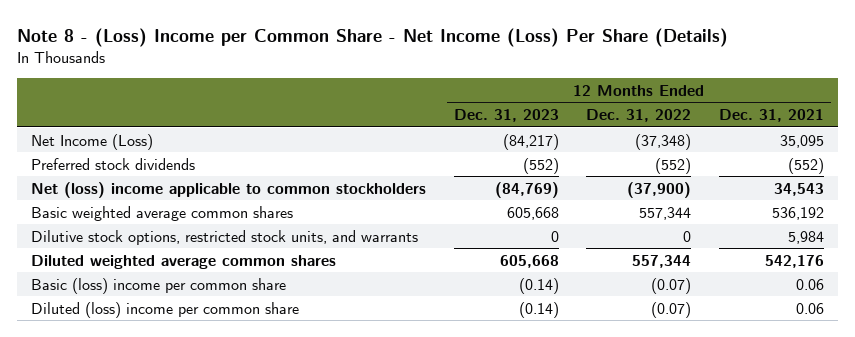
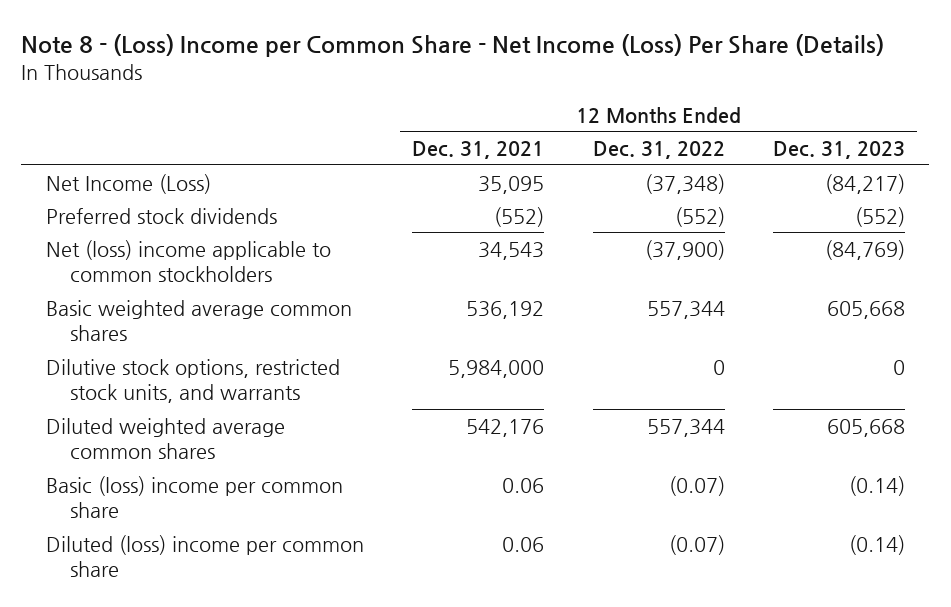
[788,230,825,244] 5,984 -> [448,359,545,378] 5,984,000

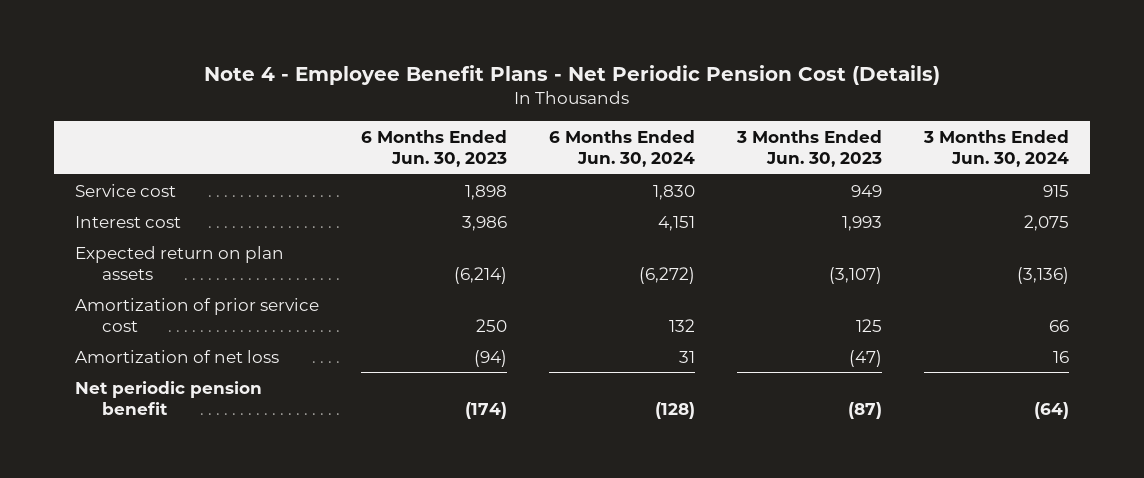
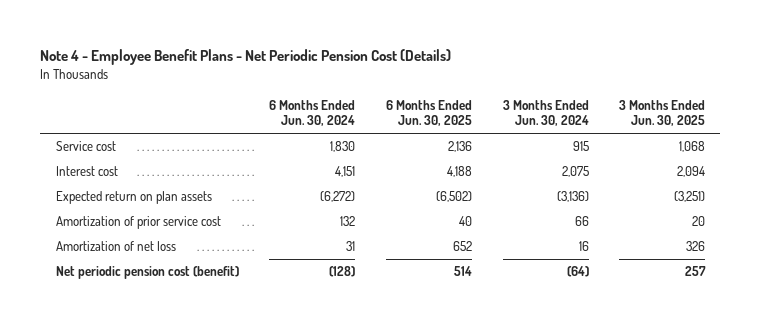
[361,129,508,168] 6 Months Ended Jun. 30, 2023 -> none
[736,129,883,168] 3 Months Ended Jun. 30, 2023 -> none
none -> [385,99,472,127] 6 Months Ended Jun. 30, 2025
none -> [619,99,706,127] 3 Months Ended Jun. 30, 2025
[75,380,263,415] Net periodic pension benefit -> [55,266,239,280] Net periodic pension cost (benefit)

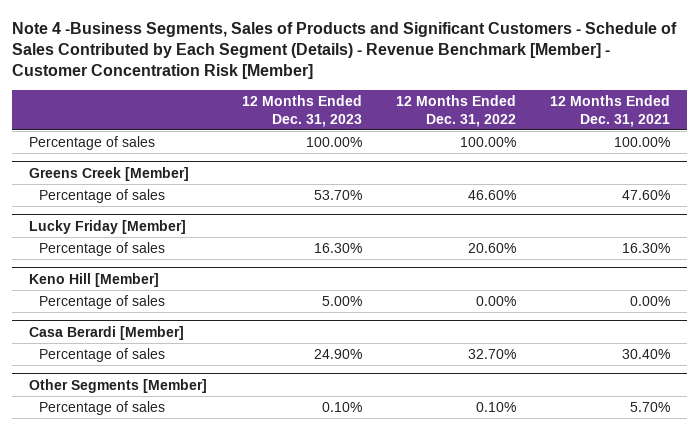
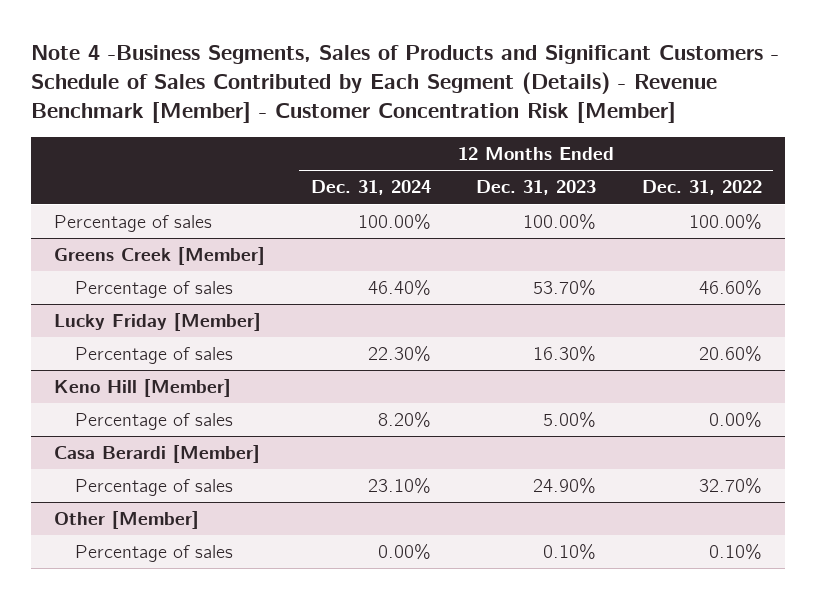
[550,94,671,127] 12 Months Ended Dec. 31, 2021 -> none
none -> [310,180,431,196] Dec. 31, 2024
[29,378,208,393] Other Segments [Member] -> [54,511,200,530] Other [Member]

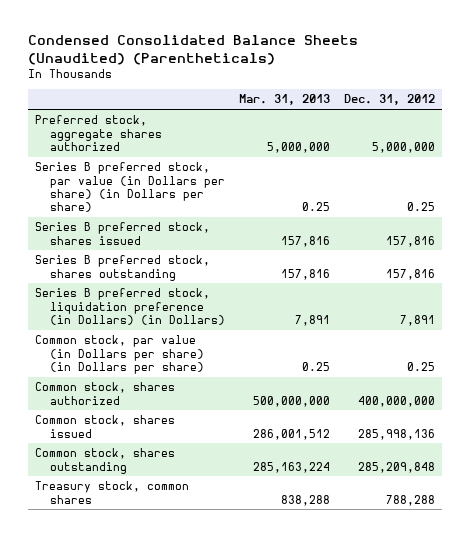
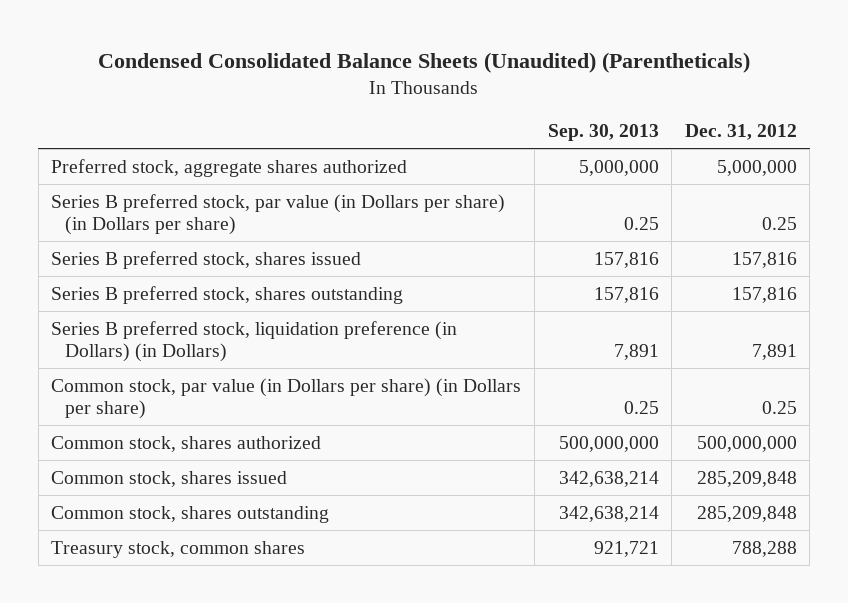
[238,94,330,106] Mar. 31, 2013 -> none
none -> [547,124,659,142] Sep. 30, 2013
[357,395,435,407] 400,000,000 -> [696,435,797,452] 500,000,000
[357,428,435,440] 285,998,136 -> [696,470,797,487] 285,209,848

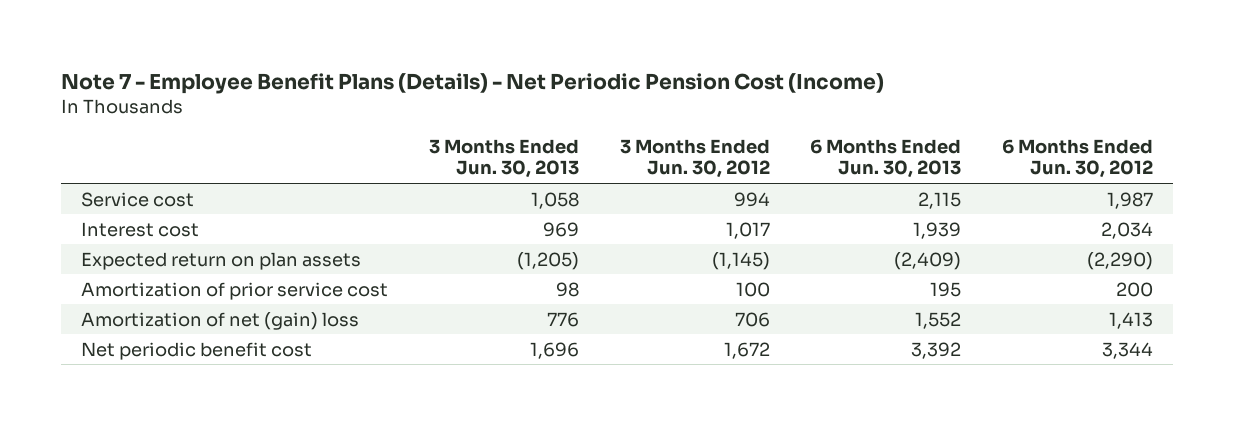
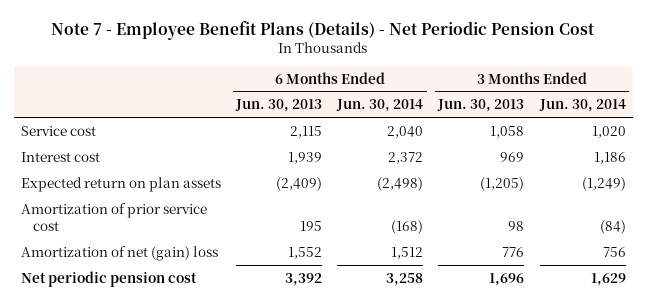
[61,72,885,94] Note 7 - Employee Benefit Plans (Details) - Net Periodic Pension Cost (Income) -> [51,20,596,40] Note 7 - Employee Benefit Plans (Details) - Net Periodic Pension Cost
[619,138,770,179] 3 Months Ended Jun. 30, 2012 -> none
[1001,138,1153,179] 6 Months Ended Jun. 30, 2012 -> none
none -> [336,99,424,113] Jun. 30, 2014
none -> [538,99,626,113] Jun. 30, 2014
[81,341,313,360] Net periodic benefit cost -> [21,270,198,287] Net periodic pension cost

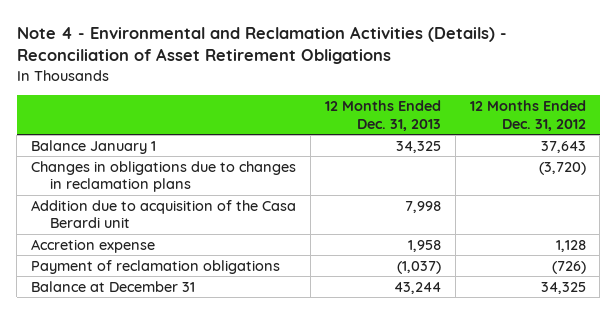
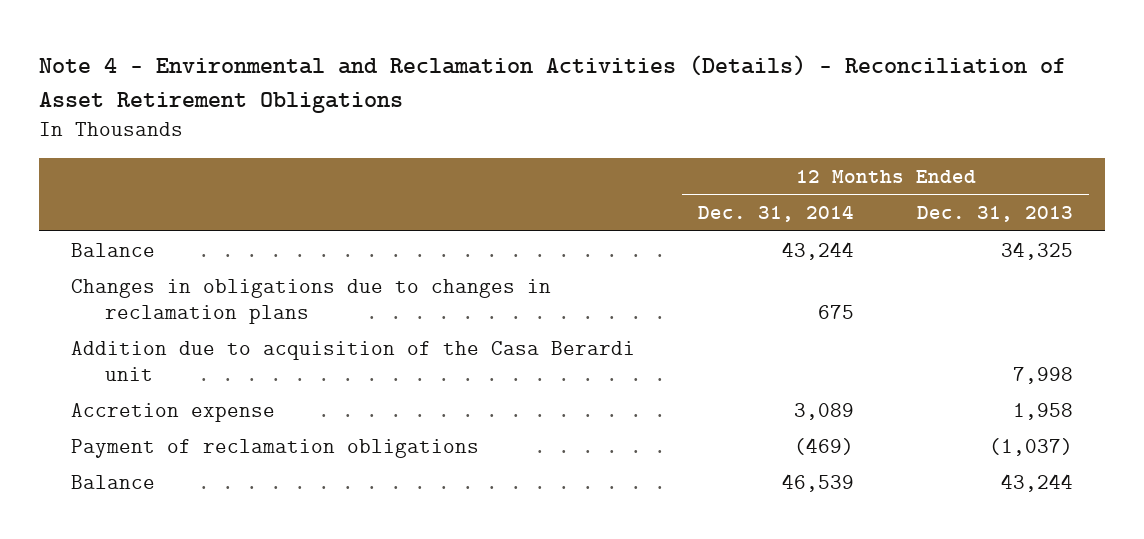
[469,100,586,131] 12 Months Ended Dec. 31, 2012 -> none
none -> [697,205,854,223] Dec. 31, 2014
[30,139,156,154] Balance January 1 -> [70,242,155,257] Balance
[30,280,195,292] Balance at December 31 -> [70,474,155,489] Balance

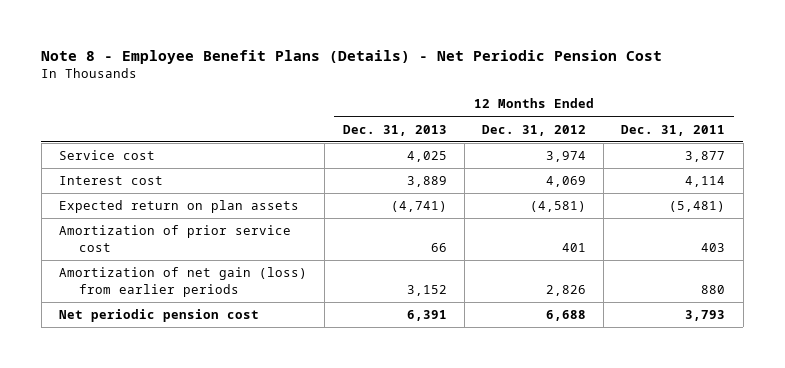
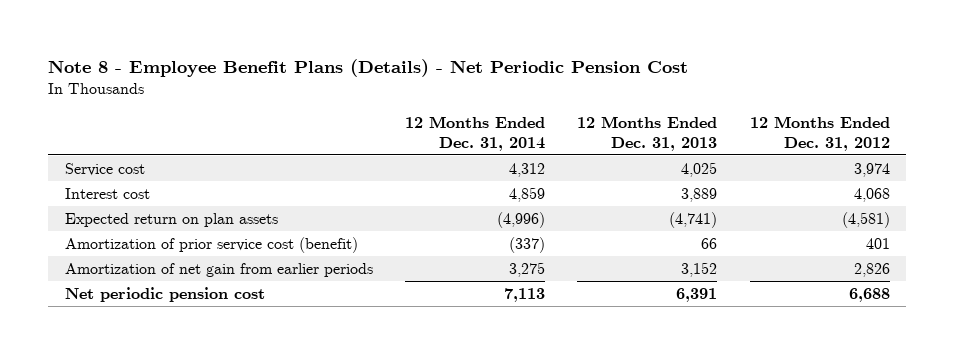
[621,124,726,136] Dec. 31, 2011 -> none
none -> [405,115,546,151] 12 Months Ended Dec. 31, 2014
[545,176,586,188] 4,069 -> [853,187,890,202] 4,068
[59,225,292,252] Amortization of prior service cost -> [64,236,358,253] Amortization of prior service cost (benefit)
[59,267,308,297] Amortization of net gain (loss) from earlier periods -> [64,262,373,277] Amortization of net gain from earlier periods

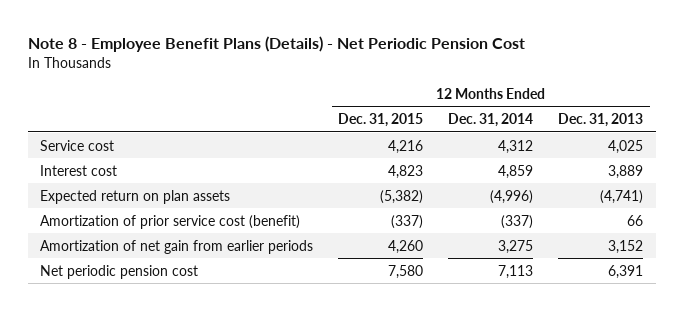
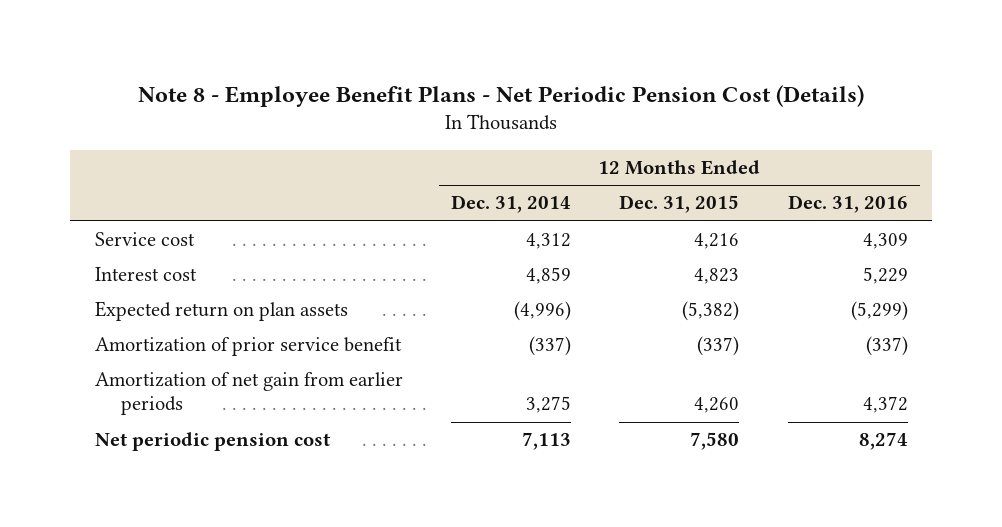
[28,36,526,53] Note 8 - Employee Benefit Plans (Details) - Net Periodic Pension Cost -> [138,84,865,107] Note 8 - Employee Benefit Plans - Net Periodic Pension Cost (Details)
[558,113,644,128] Dec. 31, 2013 -> none
none -> [787,195,908,214] Dec. 31, 2016
[40,214,301,229] Amortization of prior service cost (benefit) -> [94,337,402,357] Amortization of prior service benefit

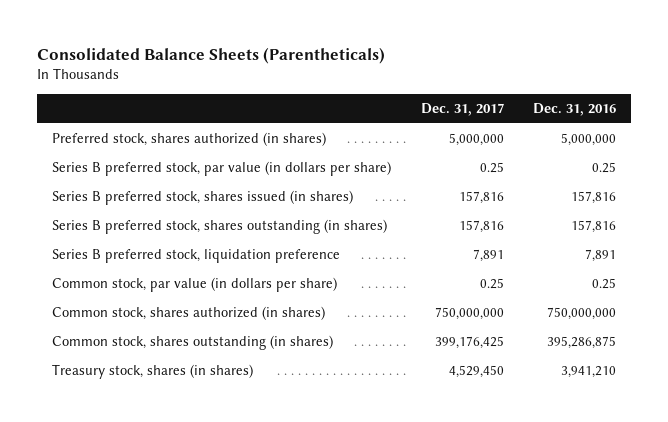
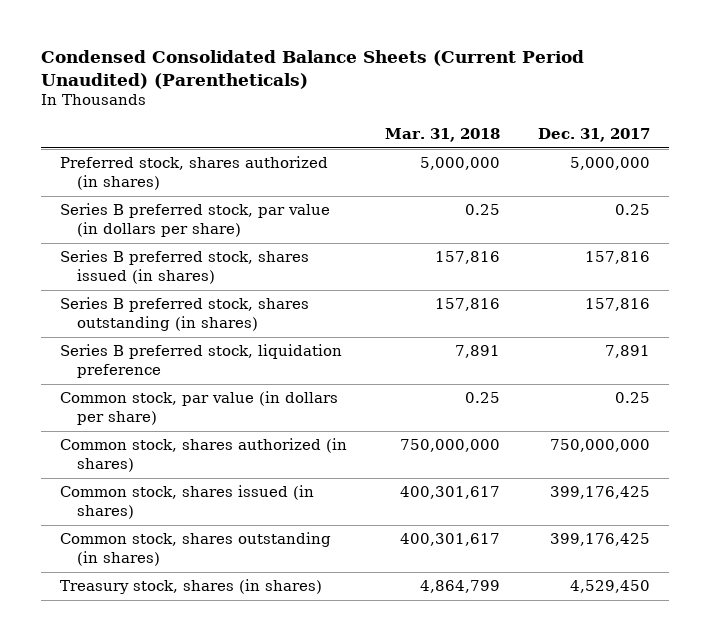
[36,46,385,64] Consolidated Balance Sheets (Parentheticals) -> [41,50,585,89] Condensed Consolidated Balance Sheets (Current Period Unaudited) (Parentheticals)
[533,103,617,117] Dec. 31, 2016 -> none
none -> [385,127,501,142] Mar. 31, 2018
none -> [60,485,315,519] Common stock, shares issued (in shares)

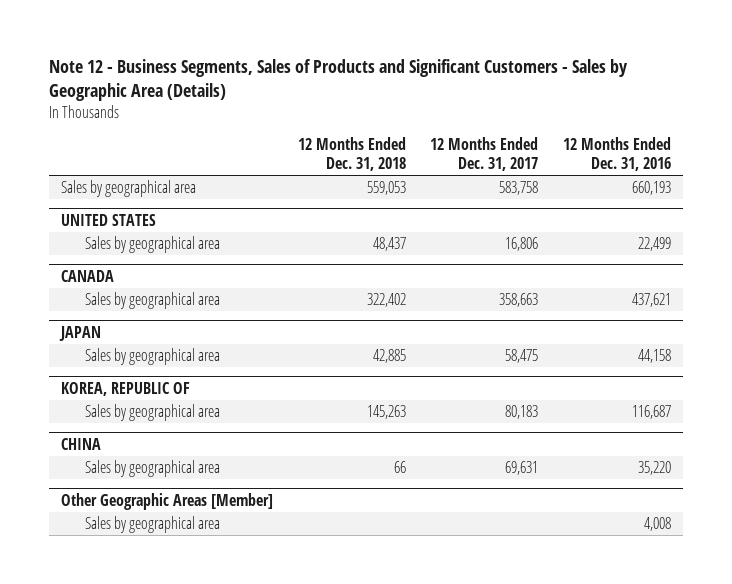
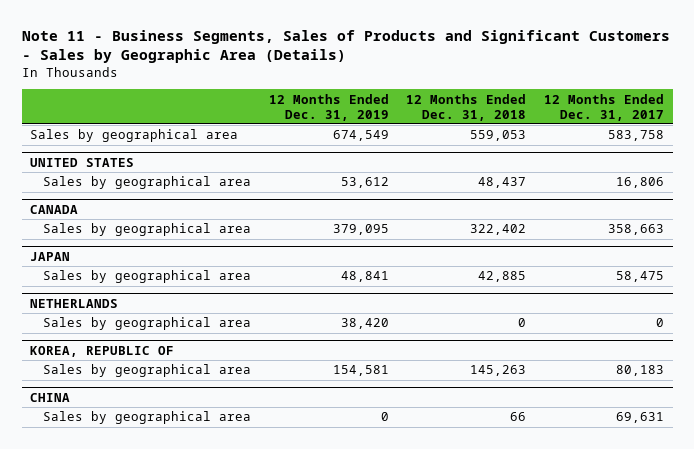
[49,59,629,102] Note 12 - Business Segments, Sales of Products and Significant Customers - Sales by Geographic Area (Details) -> [21,29,670,64] Note 11 - Business Segments, Sales of Products and Significant Customers - Sales by Geographic Area (Details)
[562,137,671,172] 12 Months Ended Dec. 31, 2016 -> none
none -> [268,93,389,121] 12 Months Ended Dec. 31, 2019
none -> [30,298,119,308] NETHERLANDS
none -> [42,317,251,331] Sales by geographical area
[61,492,274,510] Other Geographic Areas [Member] -> none
[85,516,221,534] Sales by geographical area -> none

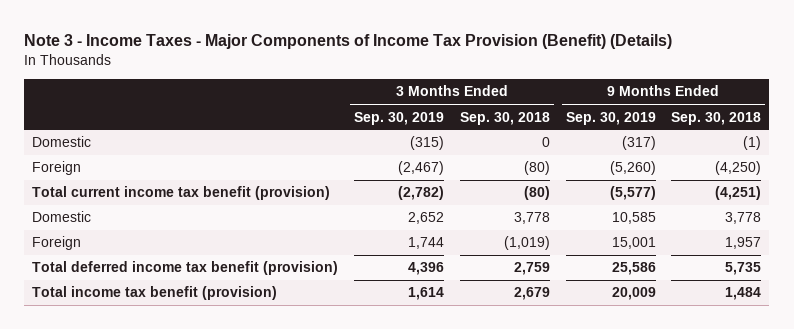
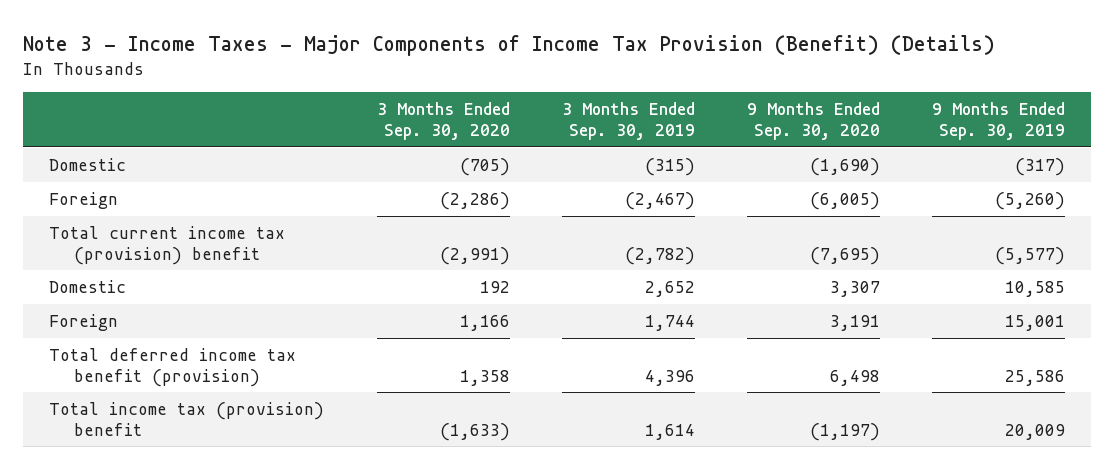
[459,111,550,125] Sep. 30, 2018 -> none
[671,111,762,125] Sep. 30, 2018 -> none
none -> [376,102,510,140] 3 Months Ended Sep. 30, 2020
none -> [747,102,881,140] 9 Months Ended Sep. 30, 2020
[32,186,331,201] Total current income tax benefit (provision) -> [49,225,286,265] Total current income tax (provision) benefit
[32,286,278,301] Total income tax benefit (provision) -> [49,401,325,436] Total income tax (provision) benefit

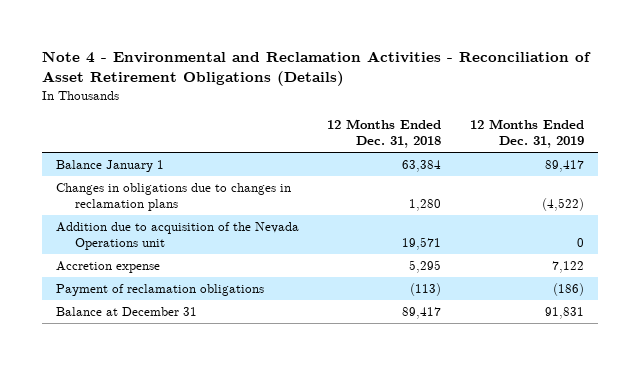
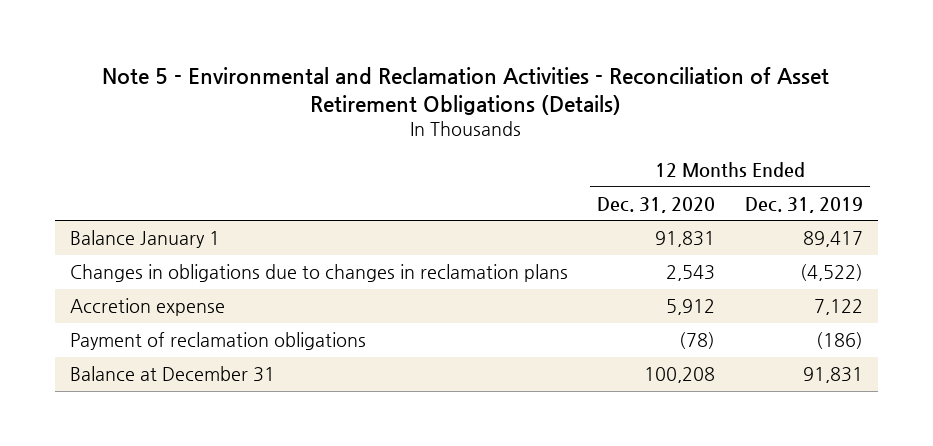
[41,50,591,87] Note 4 - Environmental and Reclamation Activities - Reconciliation of Asset Retirement Obligations (Details) -> [102,66,830,115] Note 5 - Environmental and Reclamation Activities - Reconciliation of Asset Retirement Obligations (Details)
[327,119,442,149] 12 Months Ended Dec. 31, 2018 -> none
none -> [597,196,716,213] Dec. 31, 2020
[55,222,299,250] Addition due to acquisition of the Nevada Operations unit -> none

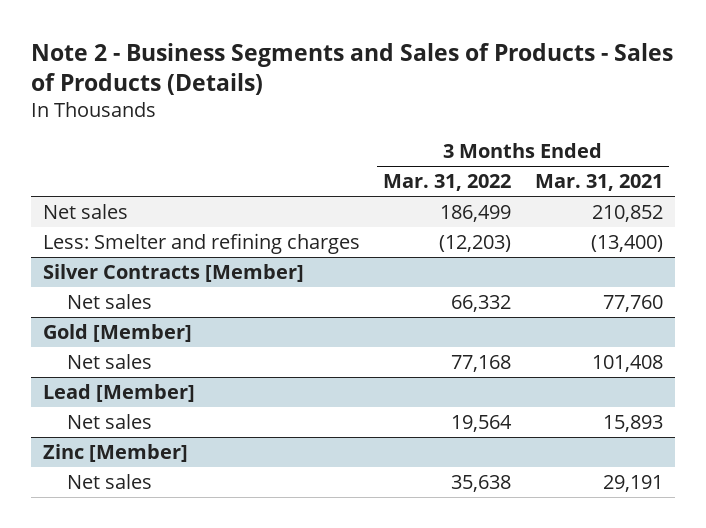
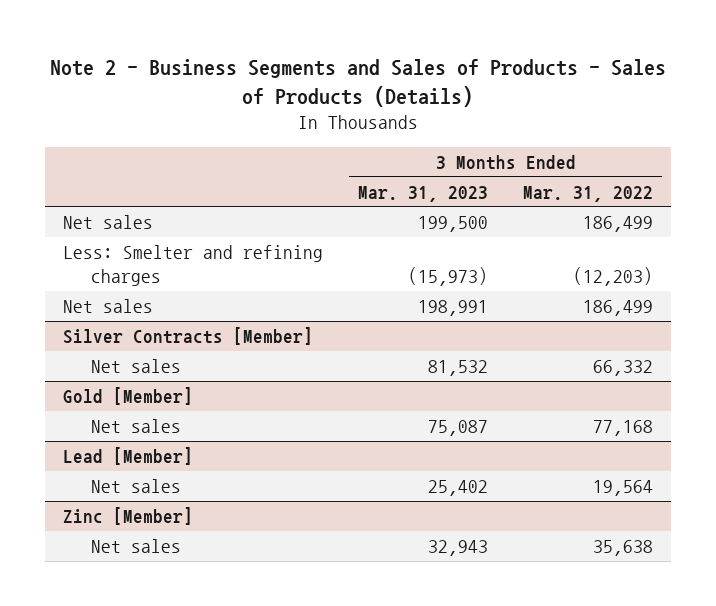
[534,174,663,192] Mar. 31, 2021 -> none
none -> [358,185,489,202] Mar. 31, 2023
none -> [62,298,153,313] Net sales

